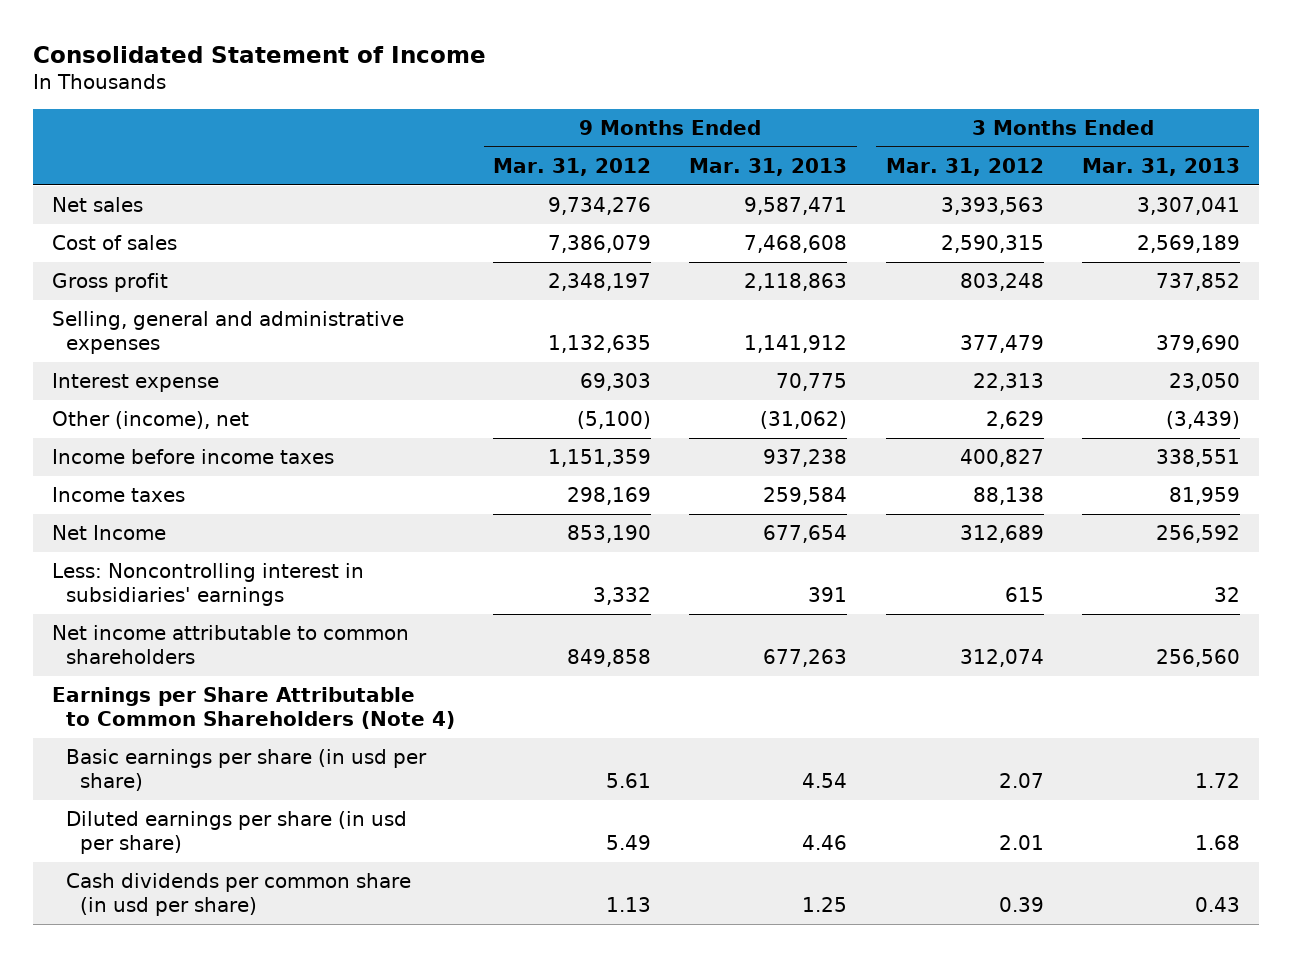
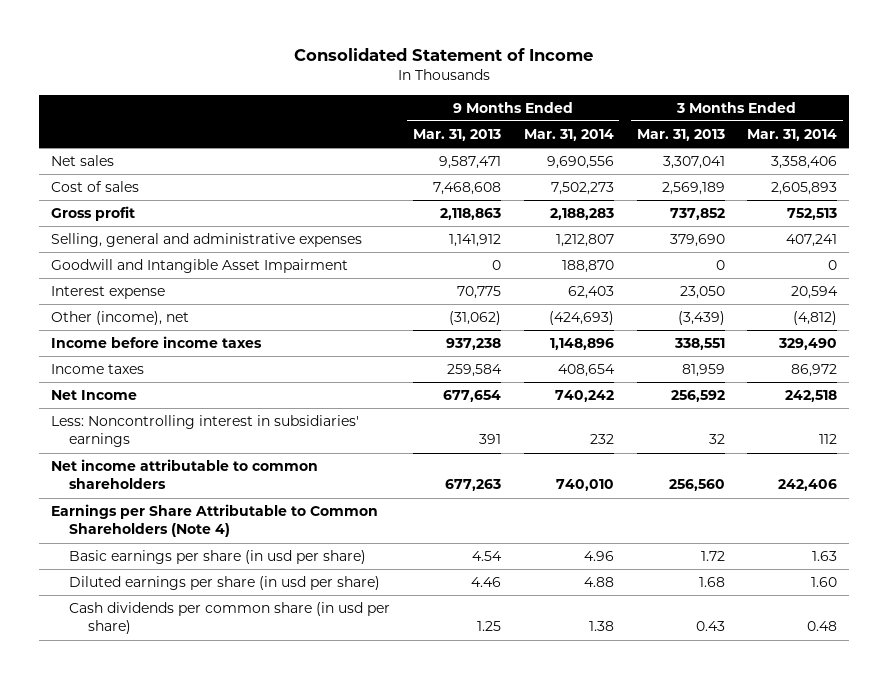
[493,157,652,176] Mar. 31, 2012 -> none
[885,157,1044,176] Mar. 31, 2012 -> none
none -> [523,128,614,141] Mar. 31, 2014
none -> [747,128,838,141] Mar. 31, 2014
none -> [50,259,348,274] Goodwill and Intangible Asset Impairment

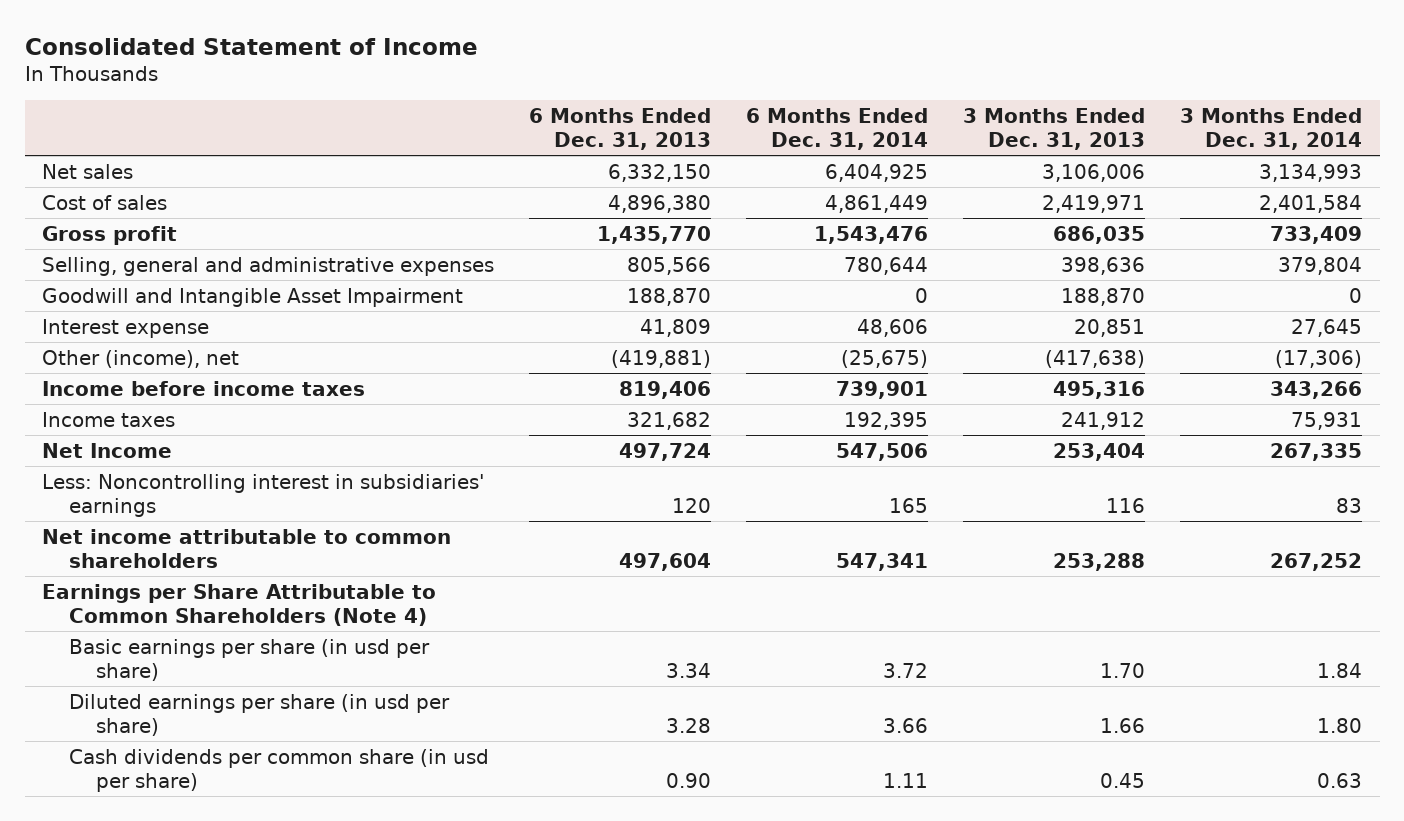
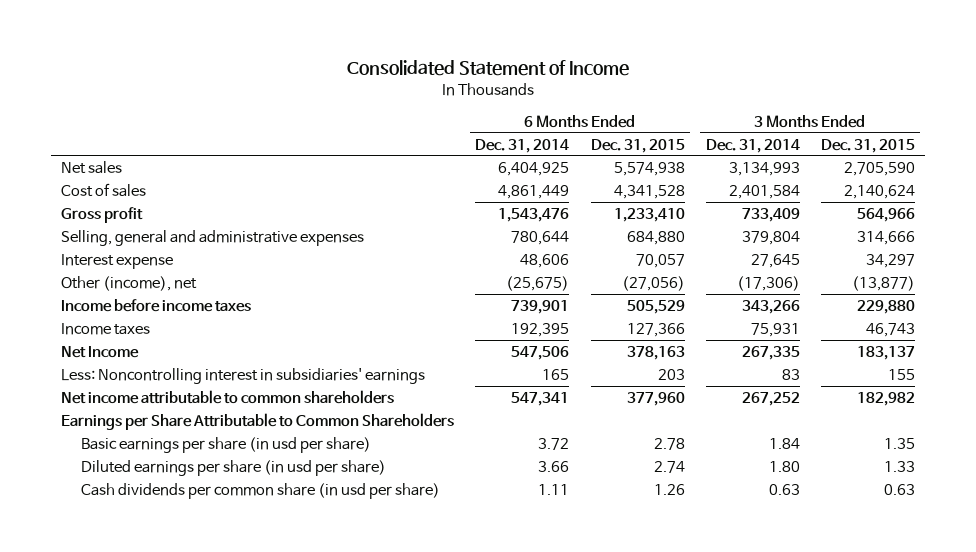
[529,108,712,151] 6 Months Ended Dec. 31, 2013 -> none
[963,108,1146,151] 3 Months Ended Dec. 31, 2013 -> none
none -> [590,138,685,153] Dec. 31, 2015
none -> [820,138,915,153] Dec. 31, 2015
[42,287,464,307] Goodwill and Intangible Asset Impairment -> none
[42,583,437,626] Earnings per Share Attributable to Common Shareholders (Note 4) -> [61,412,455,430] Earnings per Share Attributable to Common Shareholders

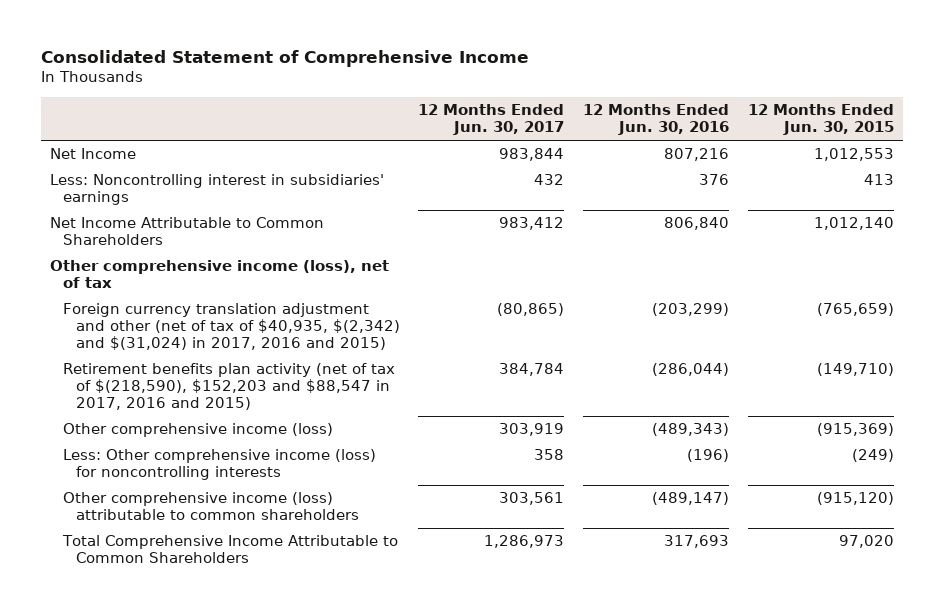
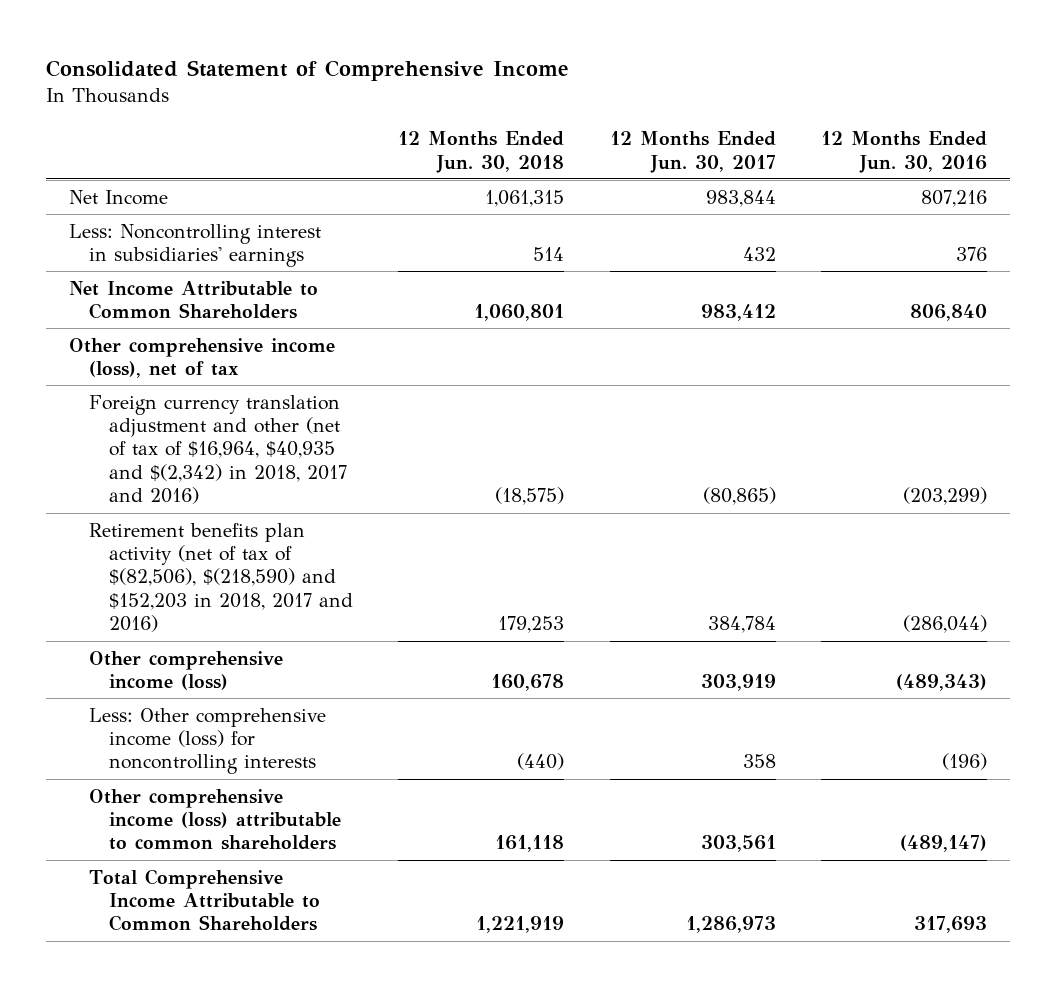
[747,104,894,136] 12 Months Ended Jun. 30, 2015 -> none
none -> [398,131,565,173] 12 Months Ended Jun. 30, 2018
[62,303,400,351] Foreign currency translation adjustment and other (net of tax of $40,935, $(2,342) and $(31,024) in 2017, 2016 and 2015) -> [88,394,347,505] Foreign currency translation adjustment and other (net of tax of $16,964, $40,935 and $(2,342) in 2018, 2017 and 2016)
[62,363,395,411] Retirement benefits plan activity (net of tax of $(218,590), $152,203 and $88,547 in 2017, 2016 and 2015) -> [88,522,353,633] Retirement benefits plan activity (net of tax of $(82,506), $(218,590) and $152,203 in 2018, 2017 and 2016)

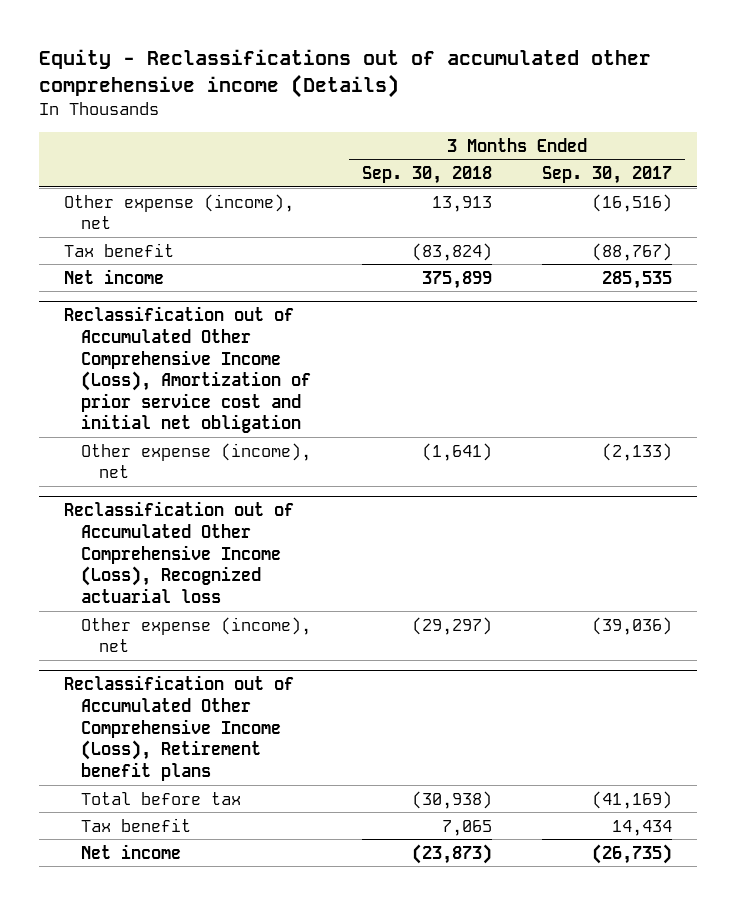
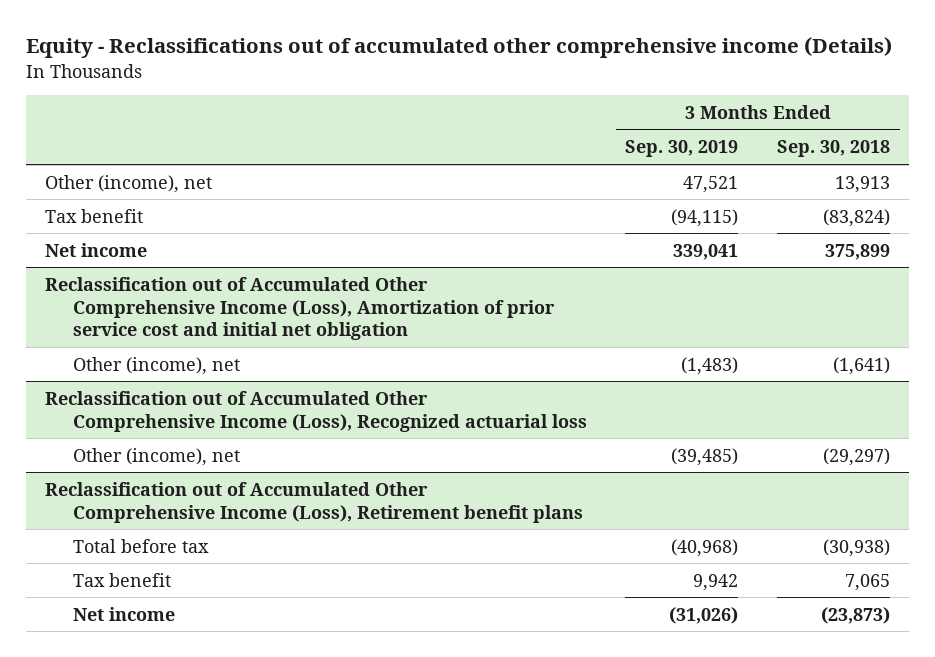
[542,165,673,184] Sep. 30, 2017 -> none
none -> [625,140,739,158] Sep. 30, 2019
[63,193,294,230] Other expense (income), net -> [44,174,212,193] Other (income), net
[81,442,312,479] Other expense (income), net -> [72,356,240,375] Other (income), net
[81,616,312,653] Other expense (income), net -> [72,447,240,466] Other (income), net

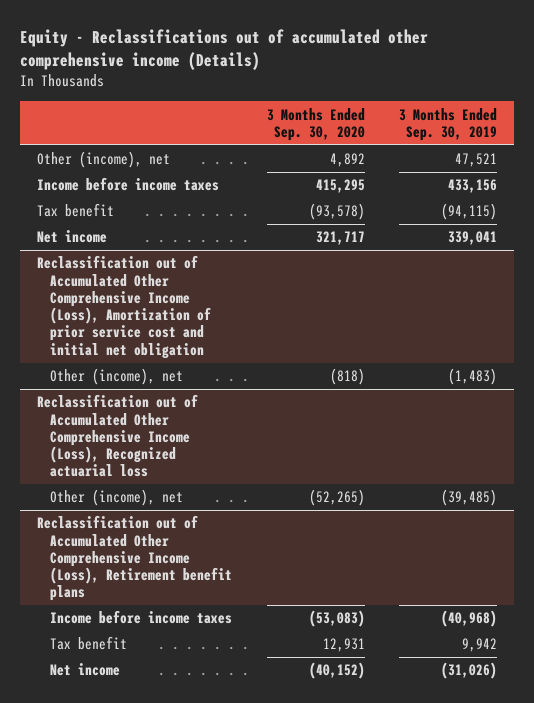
[776,140,890,158] Sep. 30, 2018 -> none
none -> [266,107,365,142] 3 Months Ended Sep. 30, 2020
none -> [37,177,220,192] Income before income taxes
[72,538,209,553] Total before tax -> [50,610,233,625] Income before income taxes

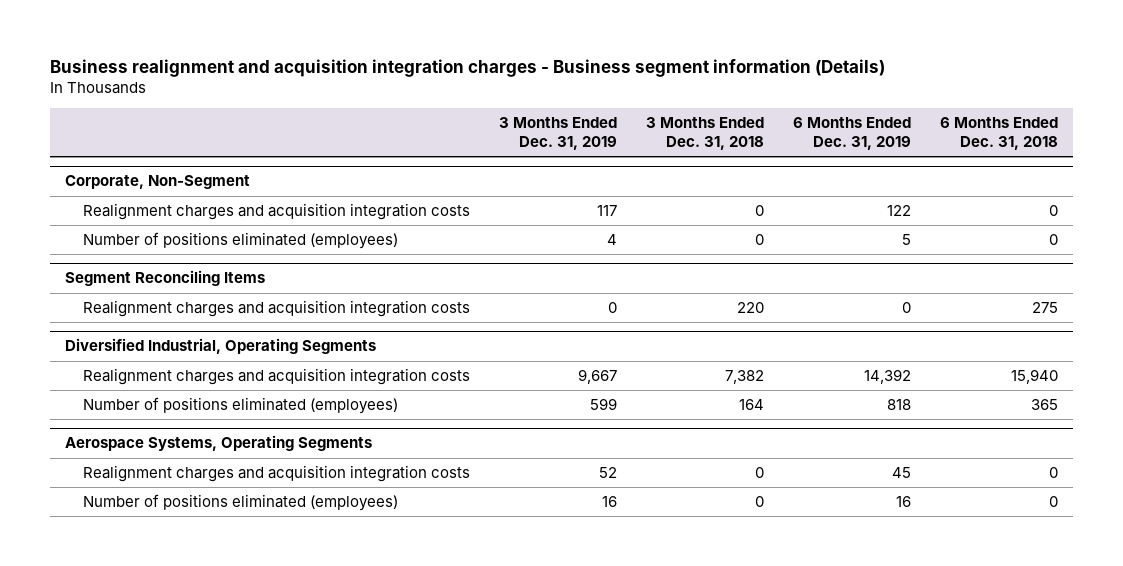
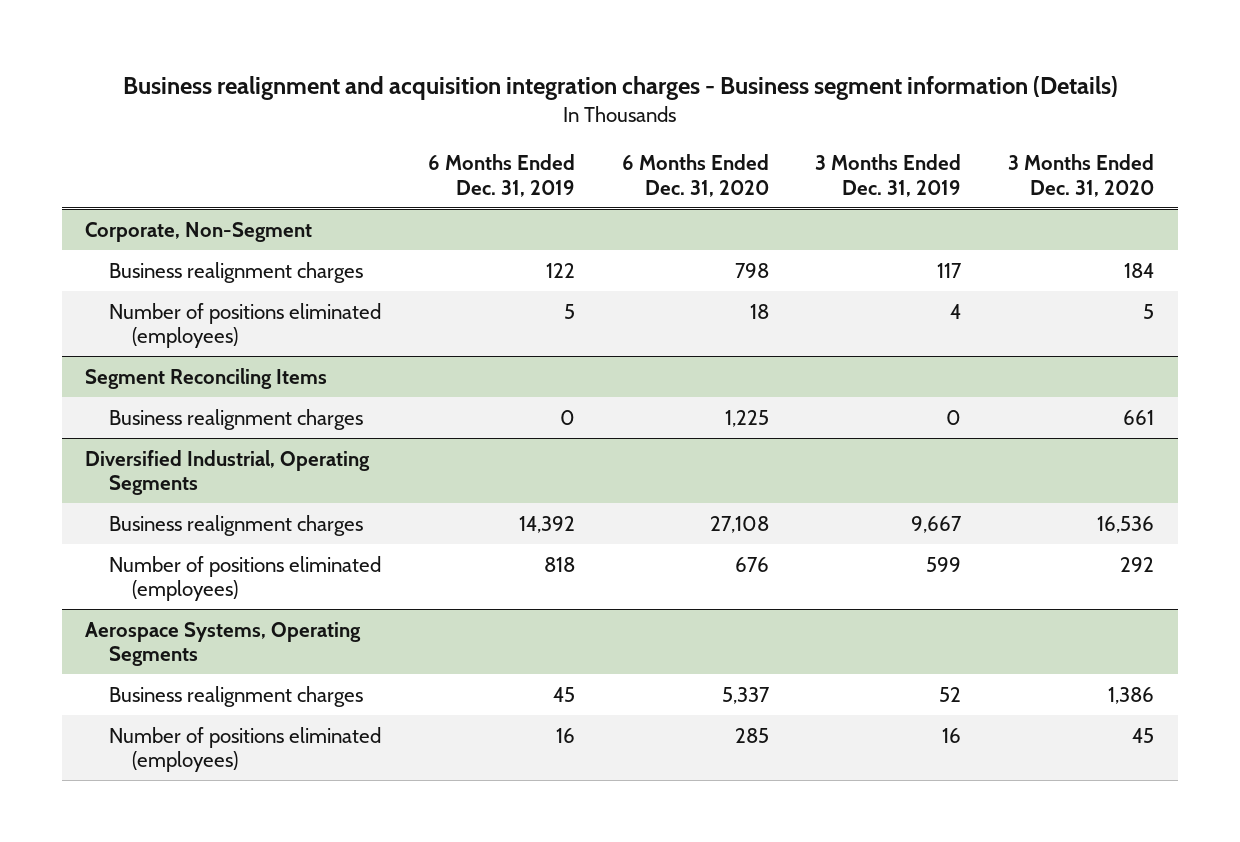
[645,117,764,150] 3 Months Ended Dec. 31, 2018 -> none
[940,117,1059,150] 6 Months Ended Dec. 31, 2018 -> none
none -> [621,154,769,197] 6 Months Ended Dec. 31, 2020
none -> [1008,154,1155,197] 3 Months Ended Dec. 31, 2020
[82,203,470,221] Realignment charges and acquisition integration costs -> [108,261,363,283] Business realignment charges
[82,300,470,318] Realignment charges and acquisition integration costs -> [108,408,363,430] Business realignment charges
[82,368,470,386] Realignment charges and acquisition integration costs -> [108,514,363,536] Business realignment charges
[82,465,470,483] Realignment charges and acquisition integration costs -> [108,685,363,707] Business realignment charges

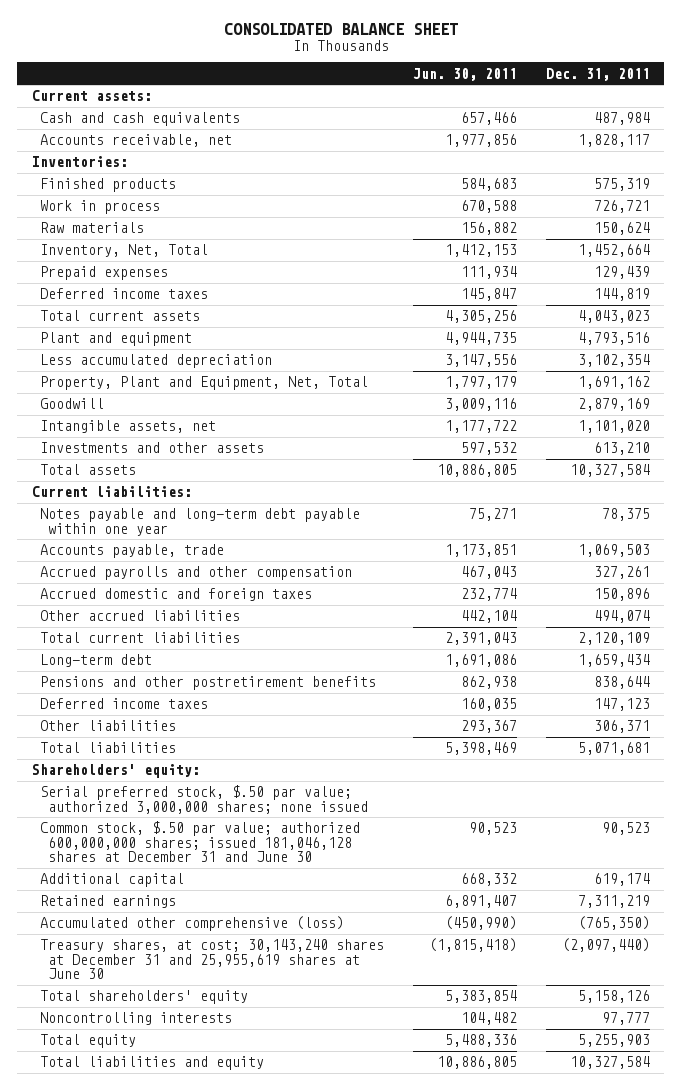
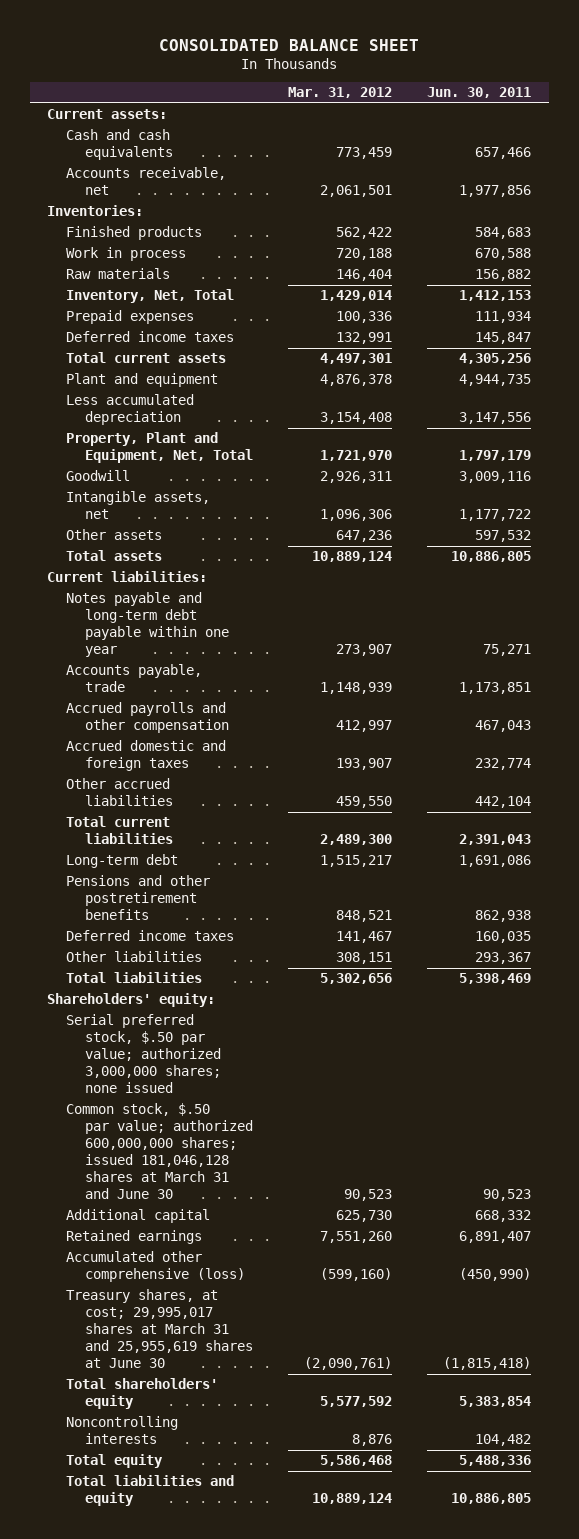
[545,67,650,81] Dec. 31, 2011 -> none
none -> [288,87,393,99] Mar. 31, 2012
[39,442,264,454] Investments and other assets -> [66,529,163,541] Other assets
[39,821,360,862] Common stock, $.50 par value; authorized 600,000,000 shares; issued 181,046,128 shares at December 31 and June 30 -> [66,1103,254,1200] Common stock, $.50 par value; authorized 600,000,000 shares; issued 181,046,128 shares at March 31 and June 30
[39,939,384,979] Treasury shares, at cost; 30,143,240 shares at December 31 and 25,955,619 shares at June 30 -> [66,1289,254,1369] Treasury shares, at cost; 29,995,017 shares at March 31 and 25,955,619 shares at June 30

